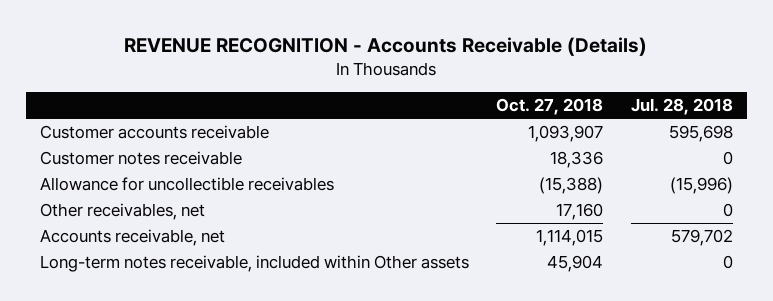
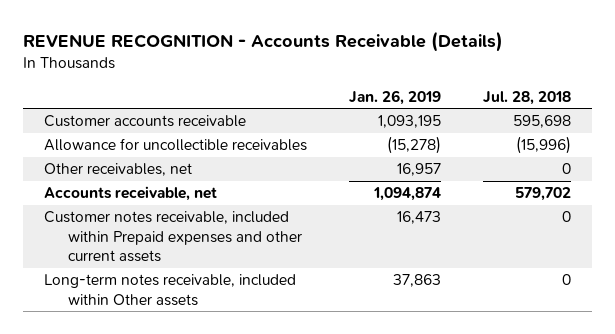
[496,98,604,116] Oct. 27, 2018 -> none
none -> [348,89,441,105] Jan. 26, 2019
[39,150,242,165] Customer notes receivable -> none
none -> [43,211,302,262] Customer notes receivable, included within Prepaid expenses and other current assets

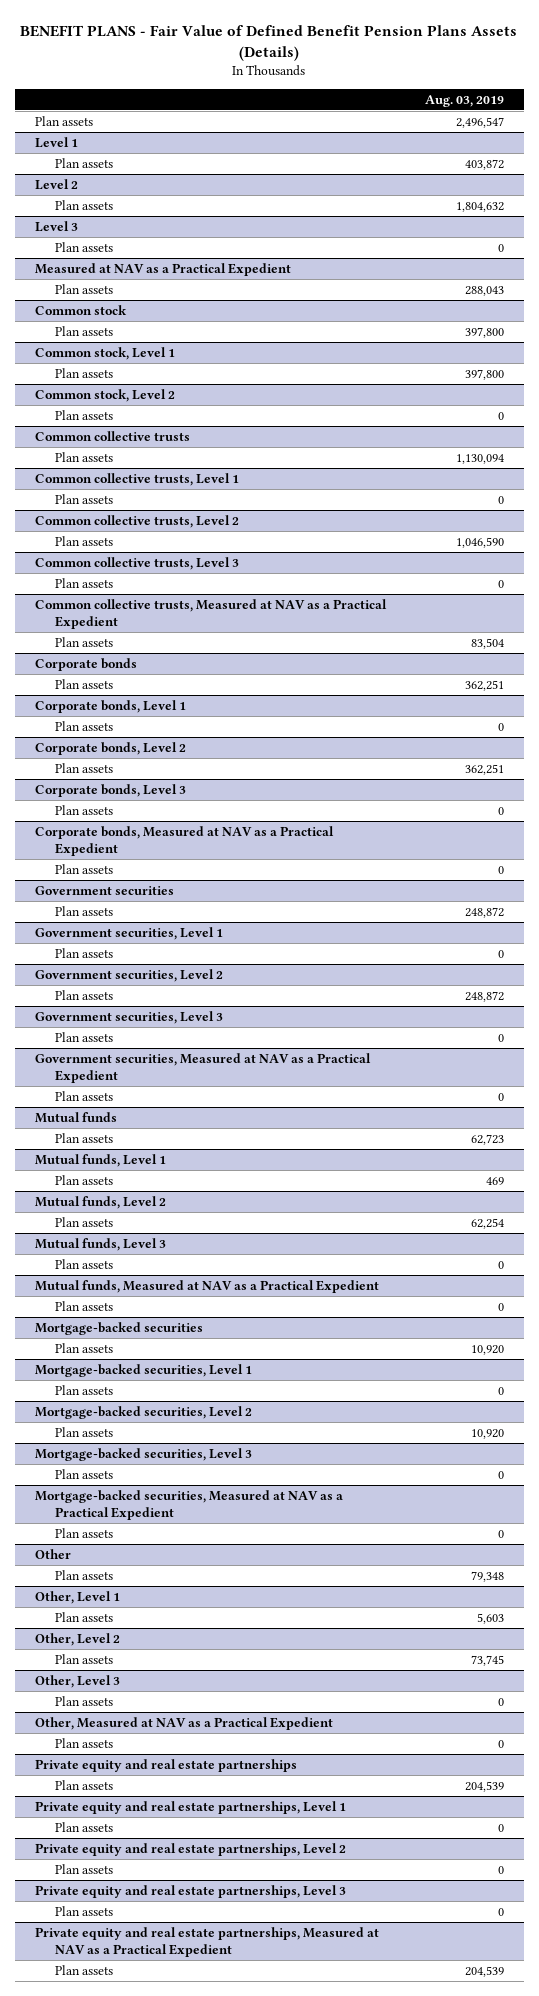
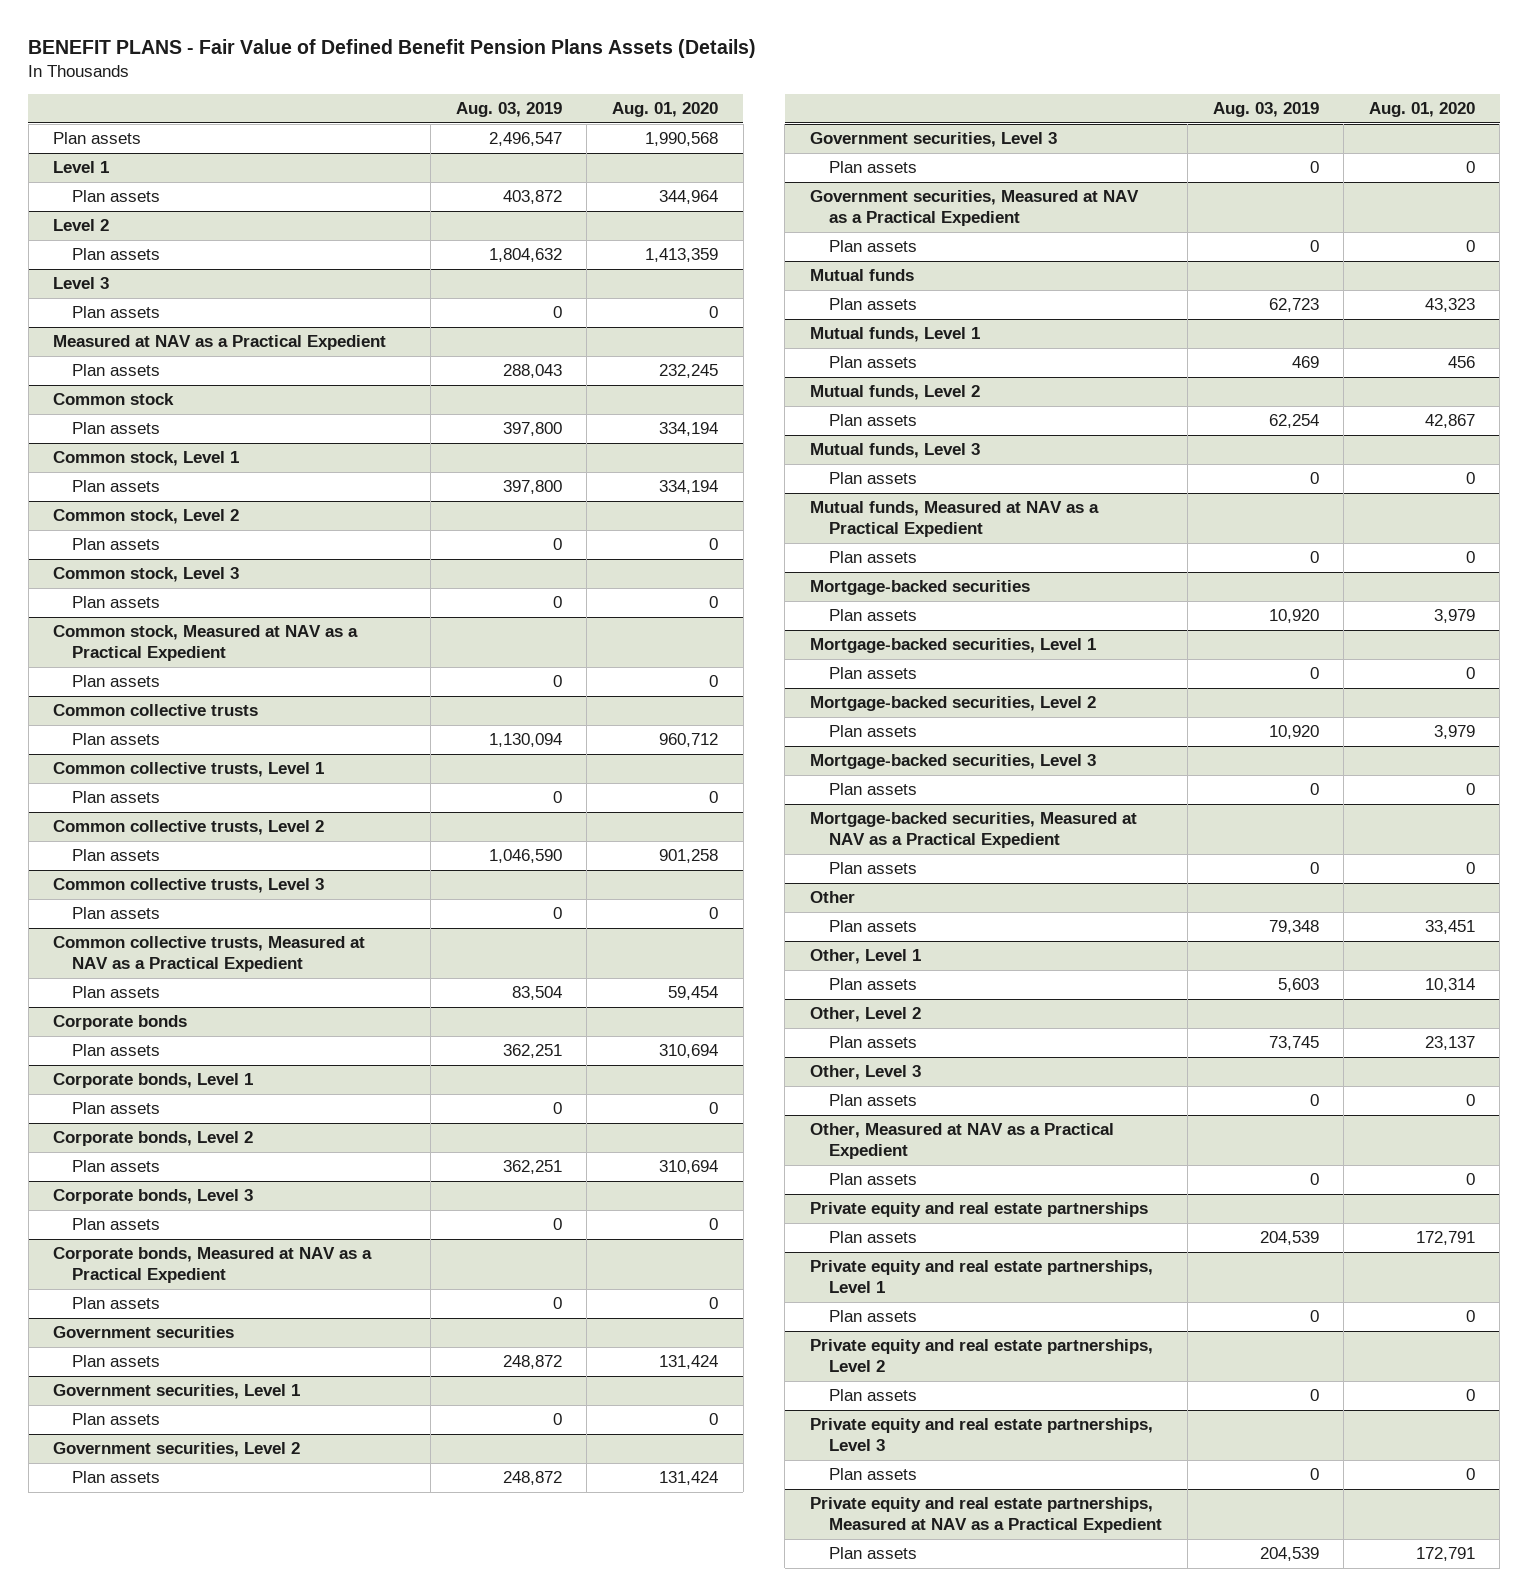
none -> [611,101,718,117] Aug. 01, 2020
none -> [53,567,240,583] Common stock, Level 3
none -> [72,596,161,609] Plan assets
none -> [53,625,359,661] Common stock, Measured at NAV as a Practical Expedient
none -> [72,675,161,688] Plan assets

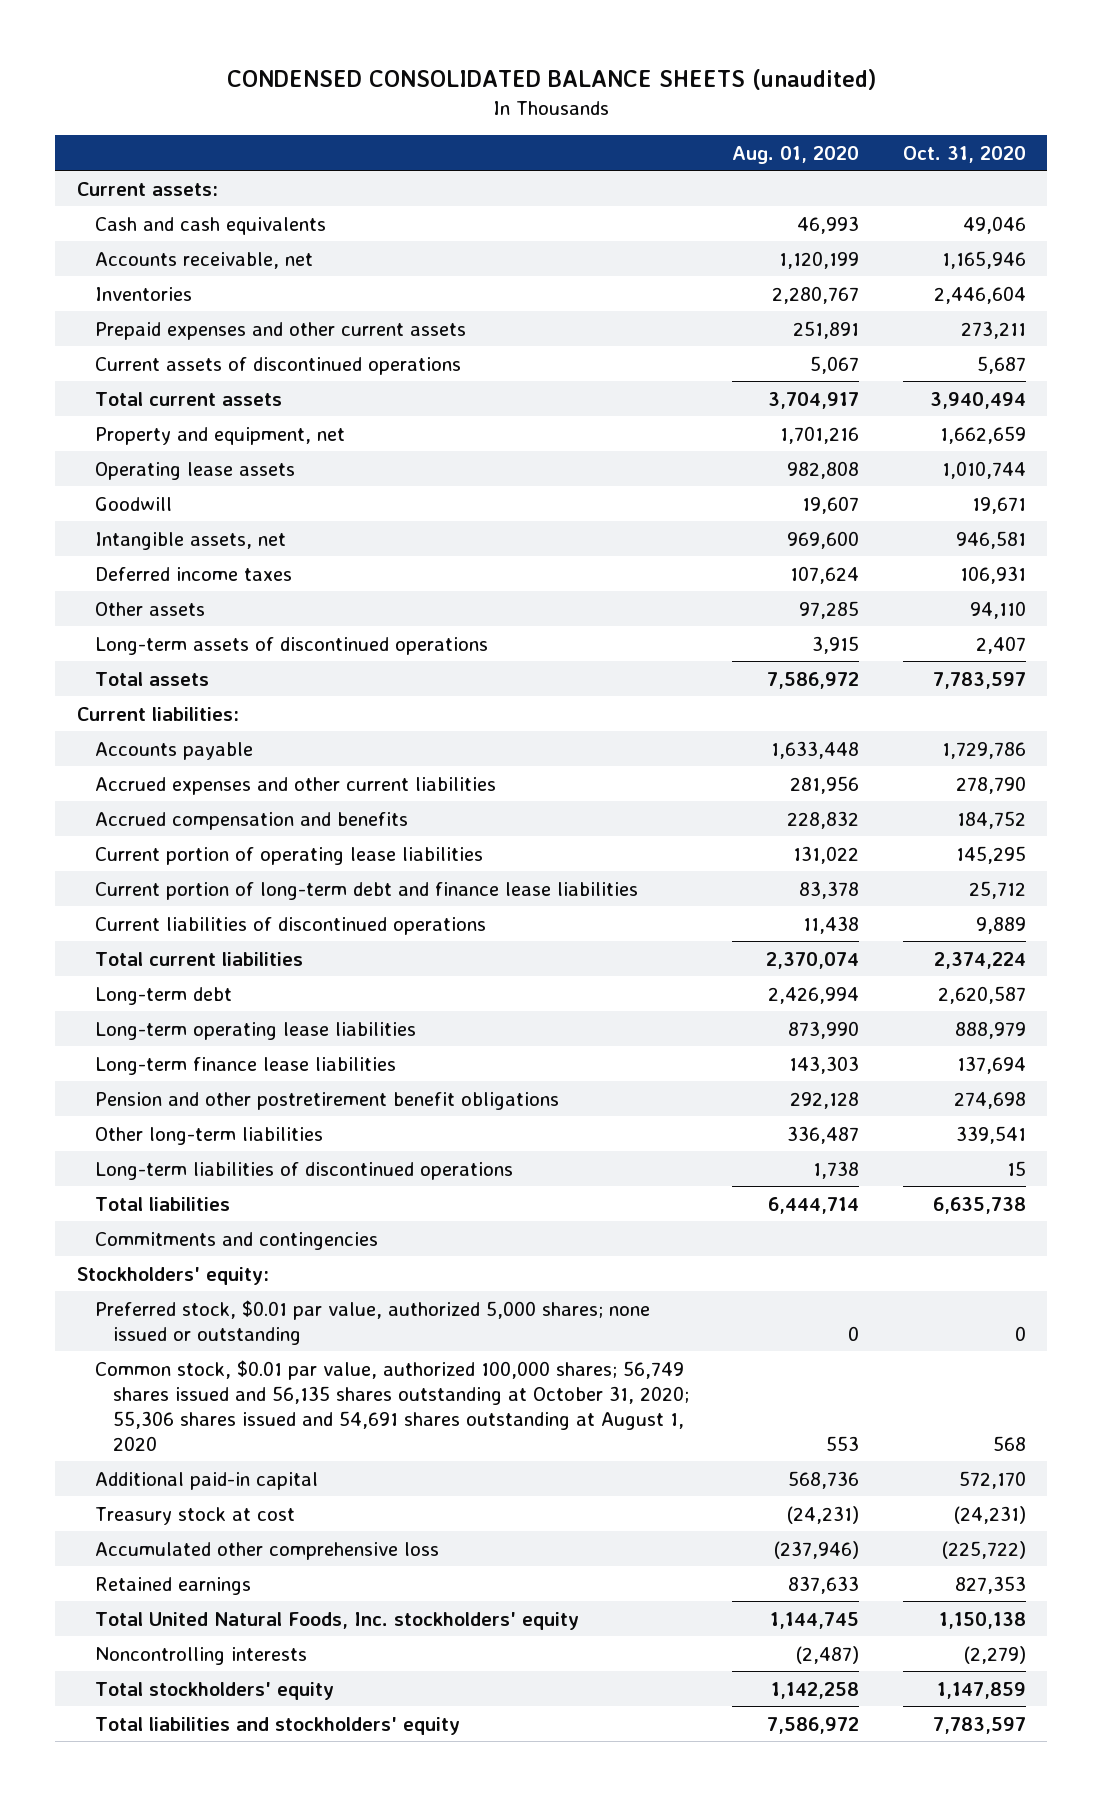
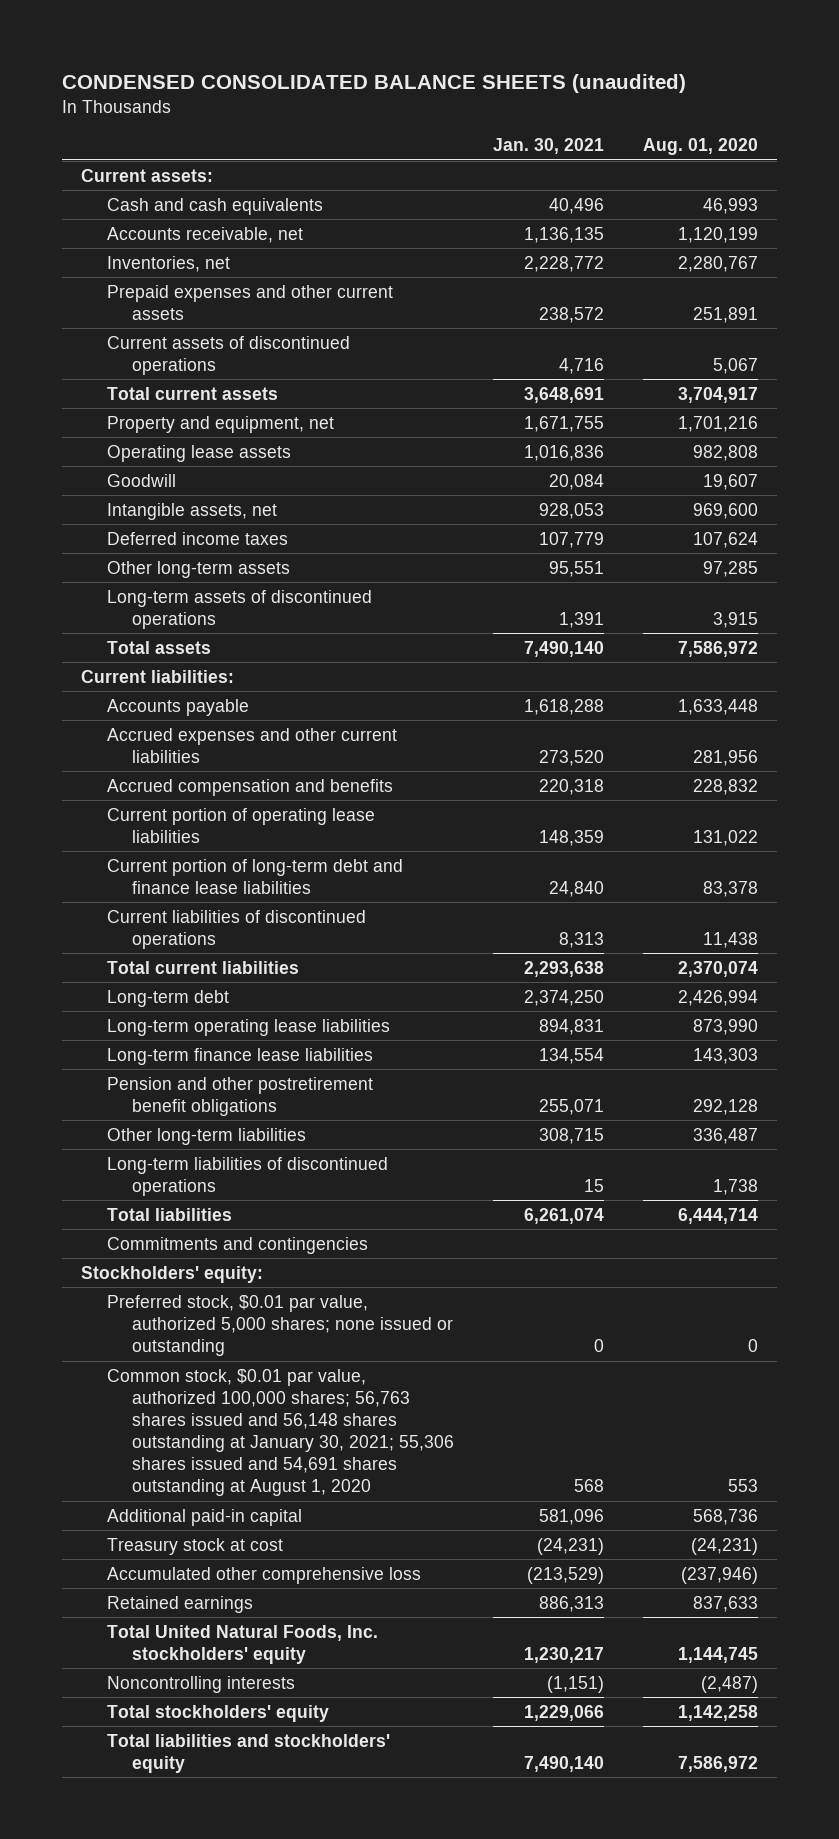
[902,145,1026,163] Oct. 31, 2020 -> none
none -> [493,138,605,155] Jan. 30, 2021
[94,286,192,301] Inventories -> [106,255,230,272] Inventories, net
[94,601,205,616] Other assets -> [106,560,290,578] Other long-term assets
[94,1359,689,1451] Common stock, $0.01 par value, authorized 100,000 shares; 56,749 shares issued and 56,135 shares outstanding at October 31, 2020; 55,306 shares issued and 54,691 shares outstanding at August 1, 2020 -> [106,1368,455,1497] Common stock, $0.01 par value, authorized 100,000 shares; 56,763 shares issued and 56,148 shares outstanding at January 30, 2021; 55,306 shares issued and 54,691 shares outstanding at August 1, 2020

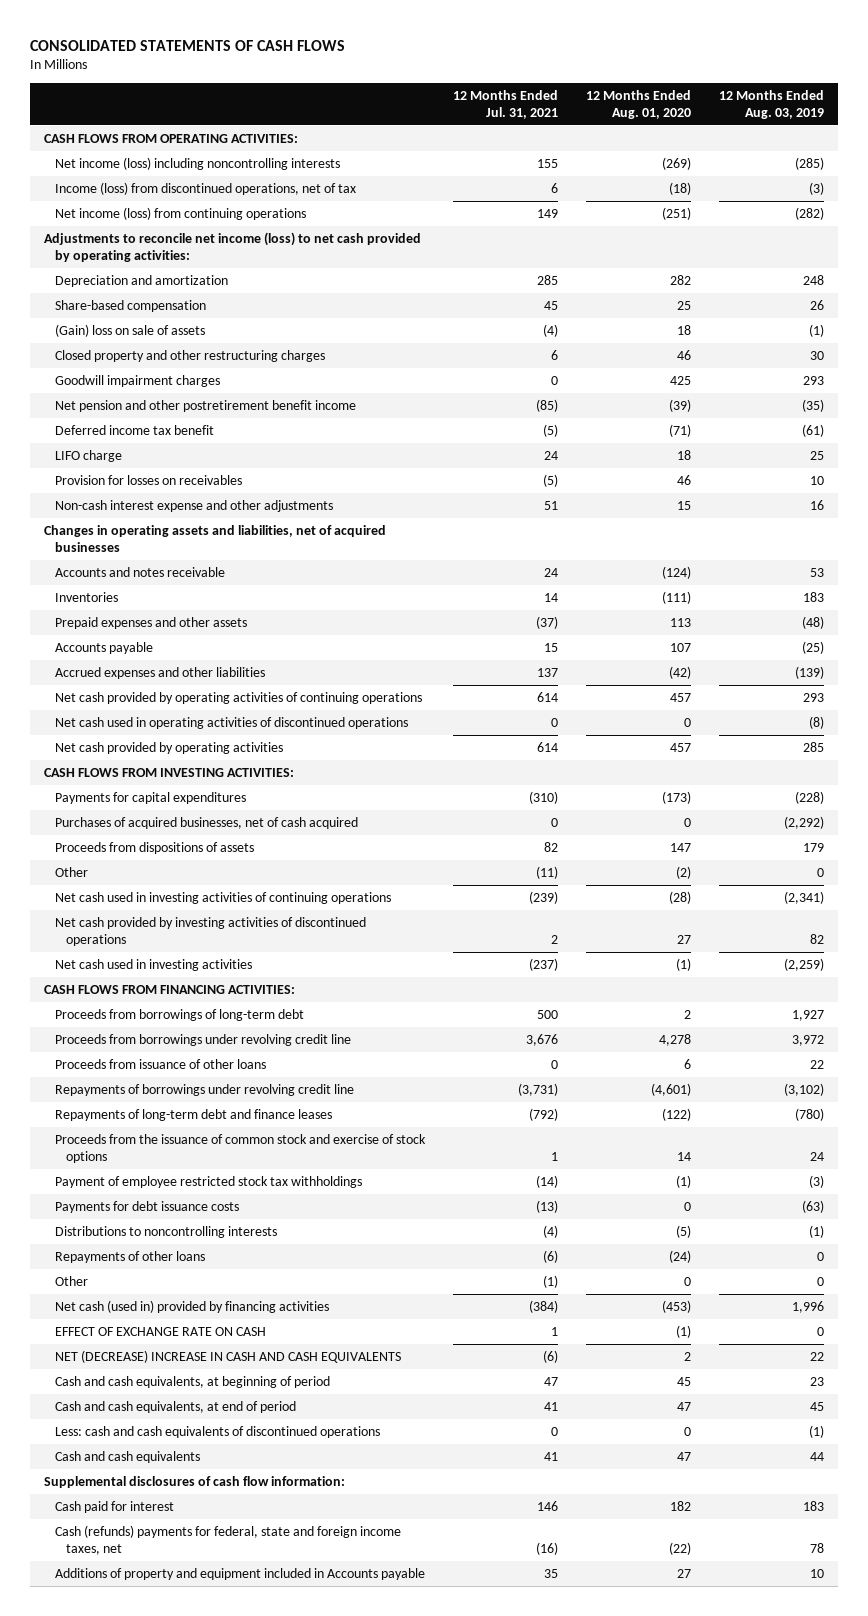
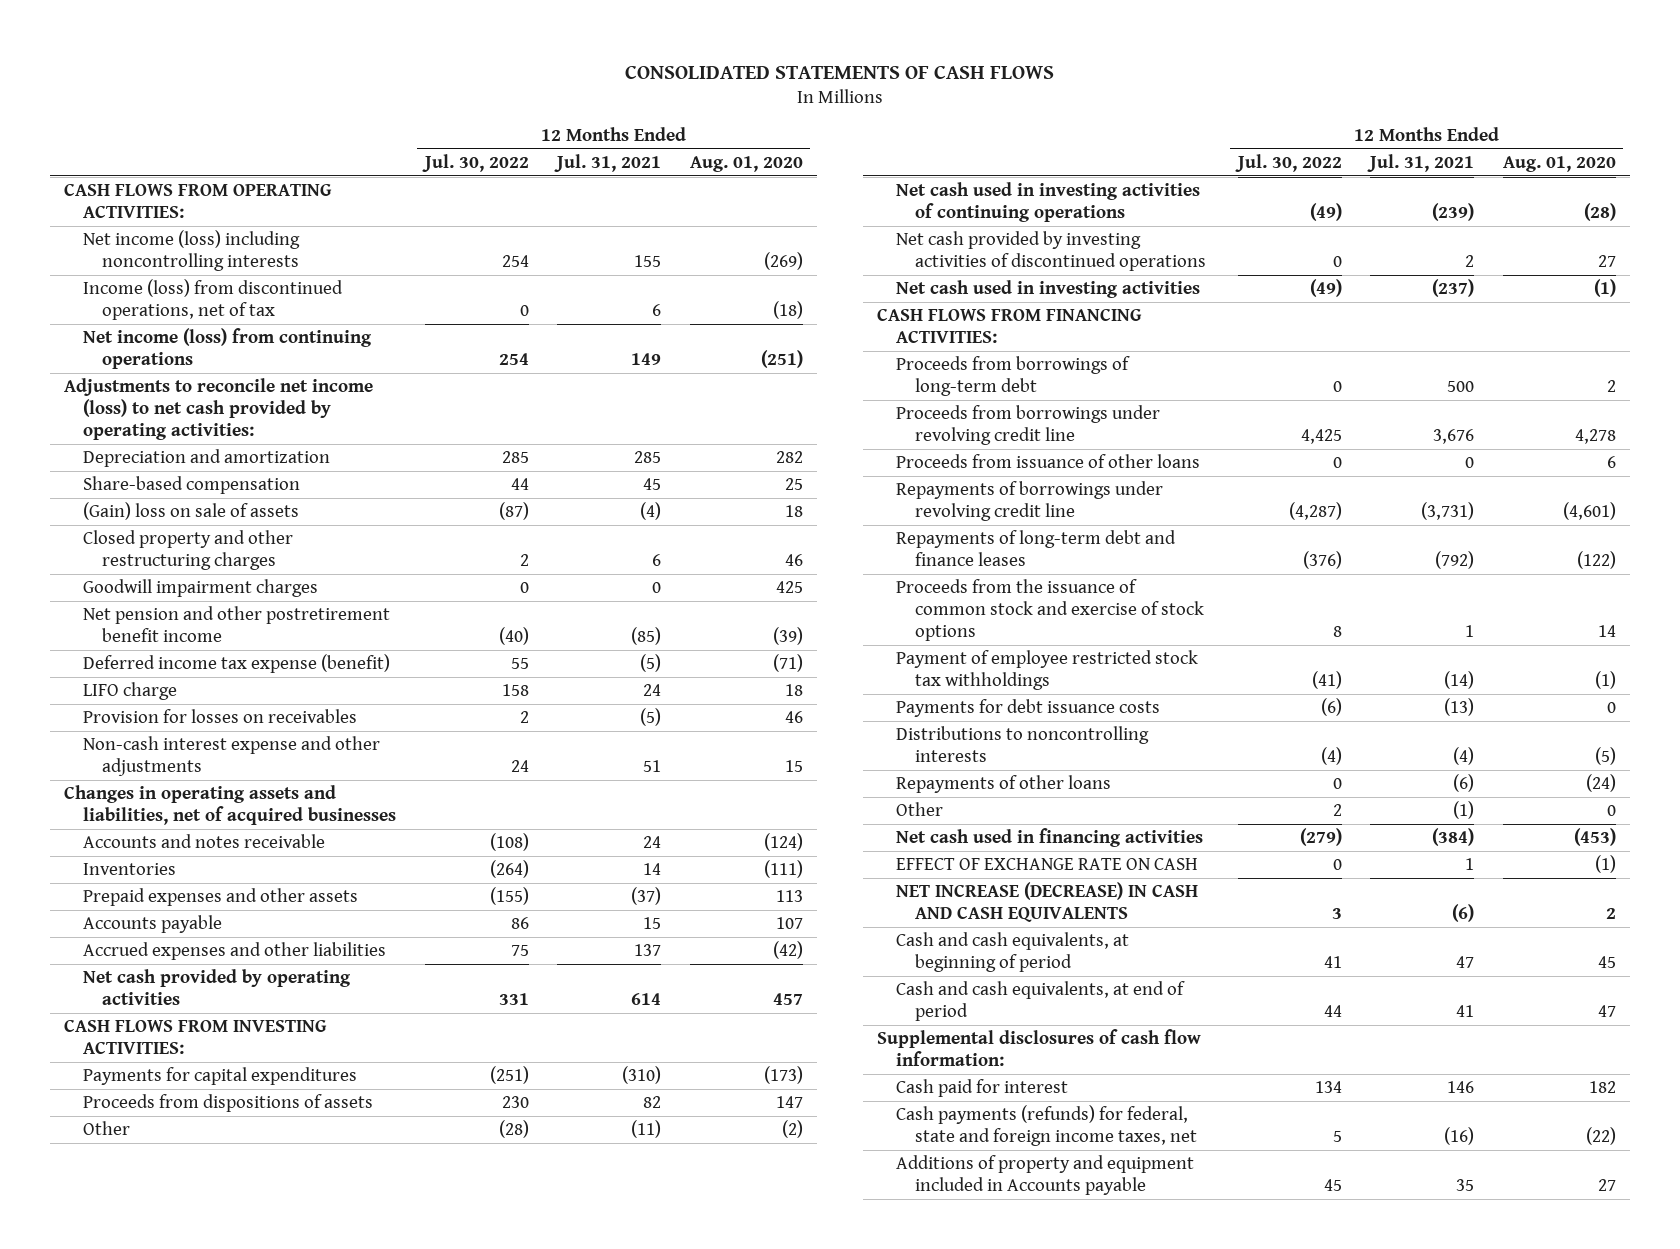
[719,89,825,119] 12 Months Ended Aug. 03, 2019 -> none
none -> [421,153,529,172] Jul. 30, 2022
[54,425,214,436] Deferred income tax benefit -> [83,654,391,674] Deferred income tax expense (benefit)
[54,692,422,705] Net cash provided by operating activities of continuing operations -> none
[54,717,408,730] Net cash used in operating activities of discontinued operations -> none
[54,817,358,830] Purchases of acquired businesses, net of cash acquired -> none
[54,1300,329,1314] Net cash (used in) provided by financing activities -> [896,828,1204,848] Net cash used in financing activities
[54,1350,401,1364] NET (DECREASE) INCREASE IN CASH AND CASH EQUIVALENTS -> [896,882,1199,923] NET INCREASE (DECREASE) IN CASH AND CASH EQUIVALENTS
[54,1426,380,1439] Less: cash and cash equivalents of discontinued operations -> none
[54,1451,200,1464] Cash and cash equivalents -> none
[54,1525,401,1555] Cash (refunds) payments for federal, state and foreign income taxes, net -> [896,1105,1197,1147] Cash payments (refunds) for federal, state and foreign income taxes, net

